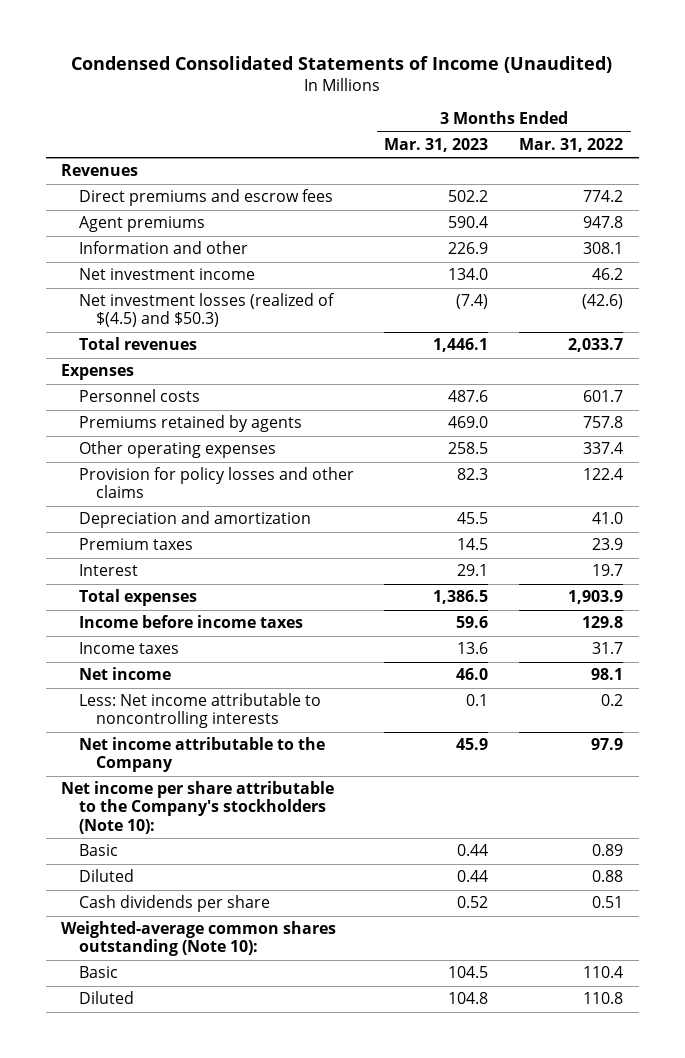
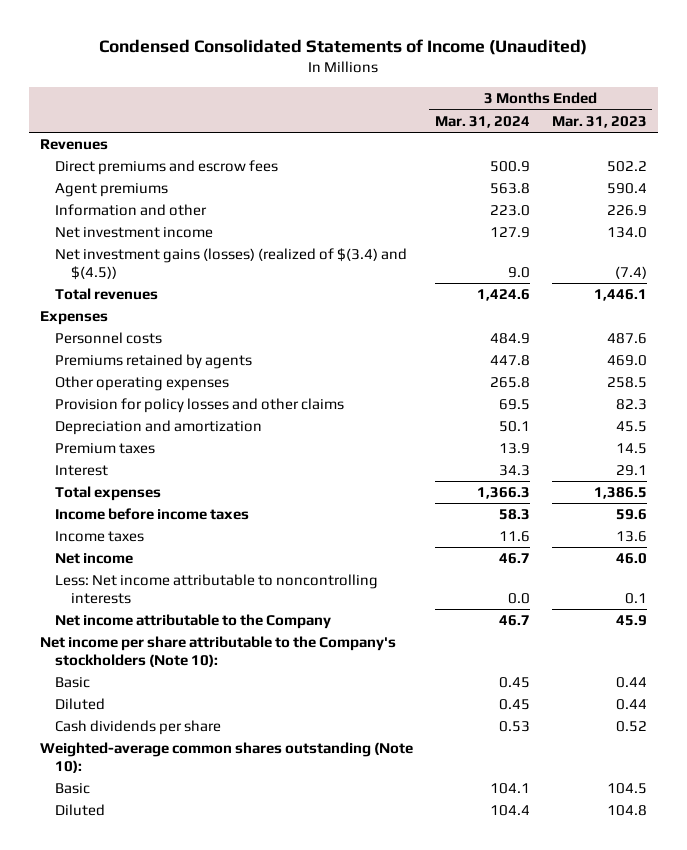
[519,137,624,152] Mar. 31, 2022 -> none
none -> [434,115,530,128] Mar. 31, 2024
[78,293,335,328] Net investment losses (realized of $(4.5) and $50.3) -> [55,248,408,280] Net investment gains (losses) (realized of $(3.4) and $(4.5))

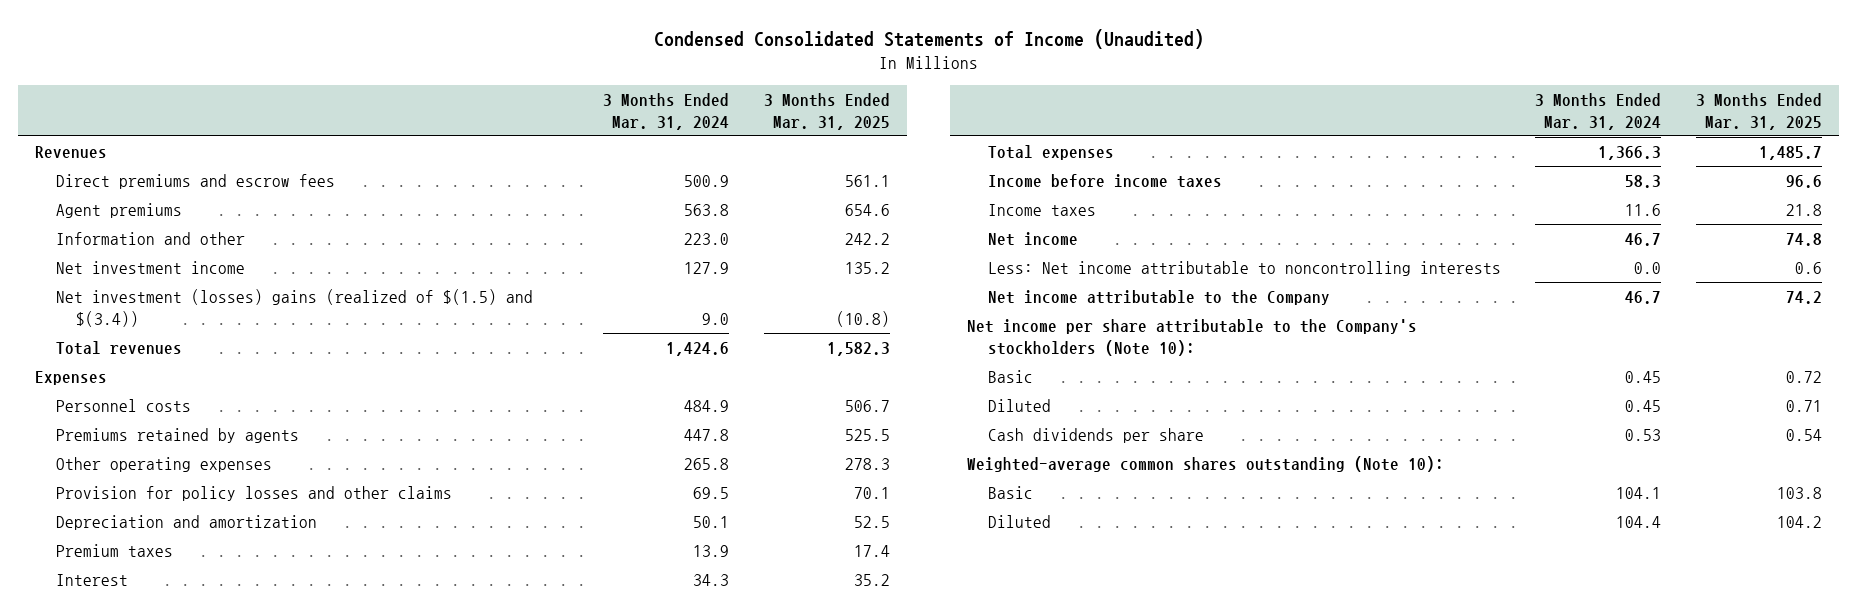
[551,115,647,128] Mar. 31, 2023 -> none
none -> [763,93,890,130] 3 Months Ended Mar. 31, 2025
[55,248,408,280] Net investment gains (losses) (realized of $(3.4) and $(4.5)) -> [55,288,533,327] Net investment (losses) gains (realized of $(1.5) and $(3.4))

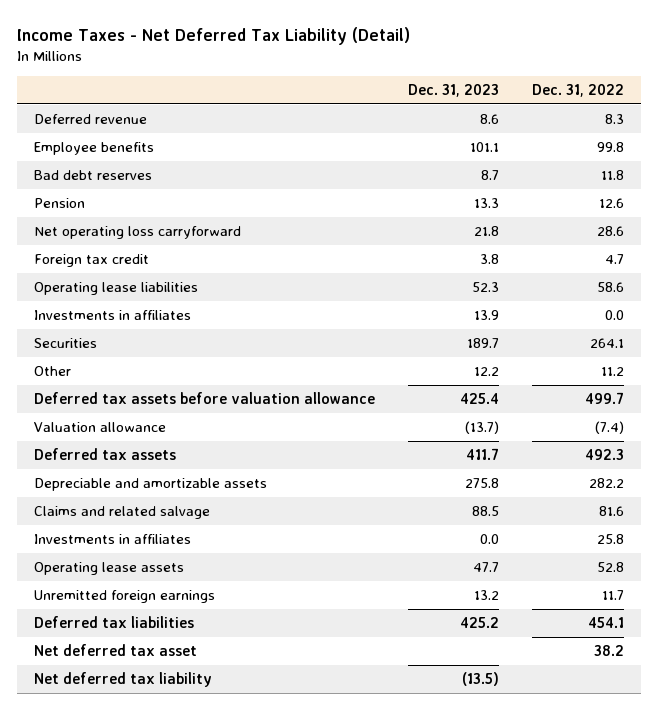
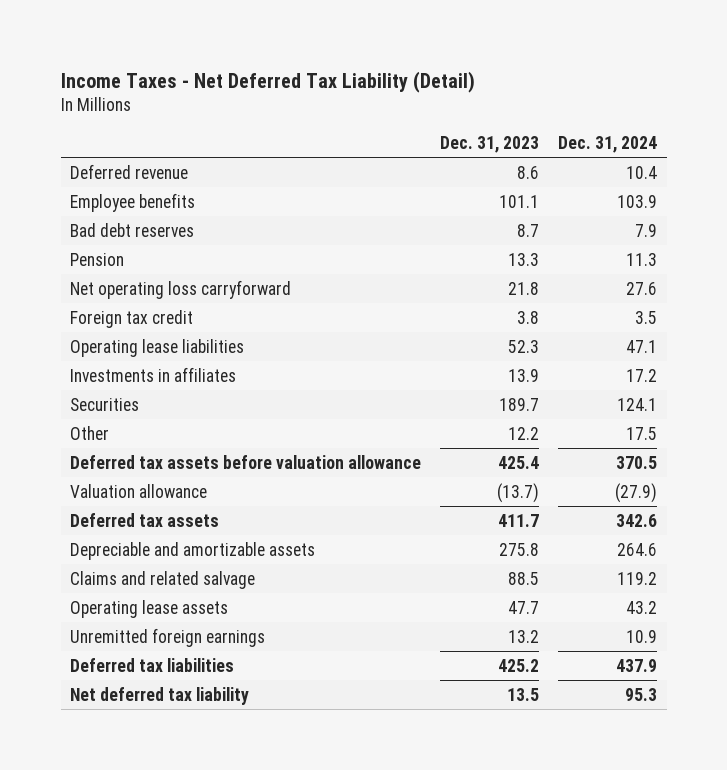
[532,83,625,97] Dec. 31, 2022 -> none
none -> [558,136,658,154] Dec. 31, 2024
[33,534,191,545] Investments in affiliates -> none
[33,644,197,657] Net deferred tax asset -> none
[462,672,500,687] (13.5) -> [507,687,540,701] 13.5

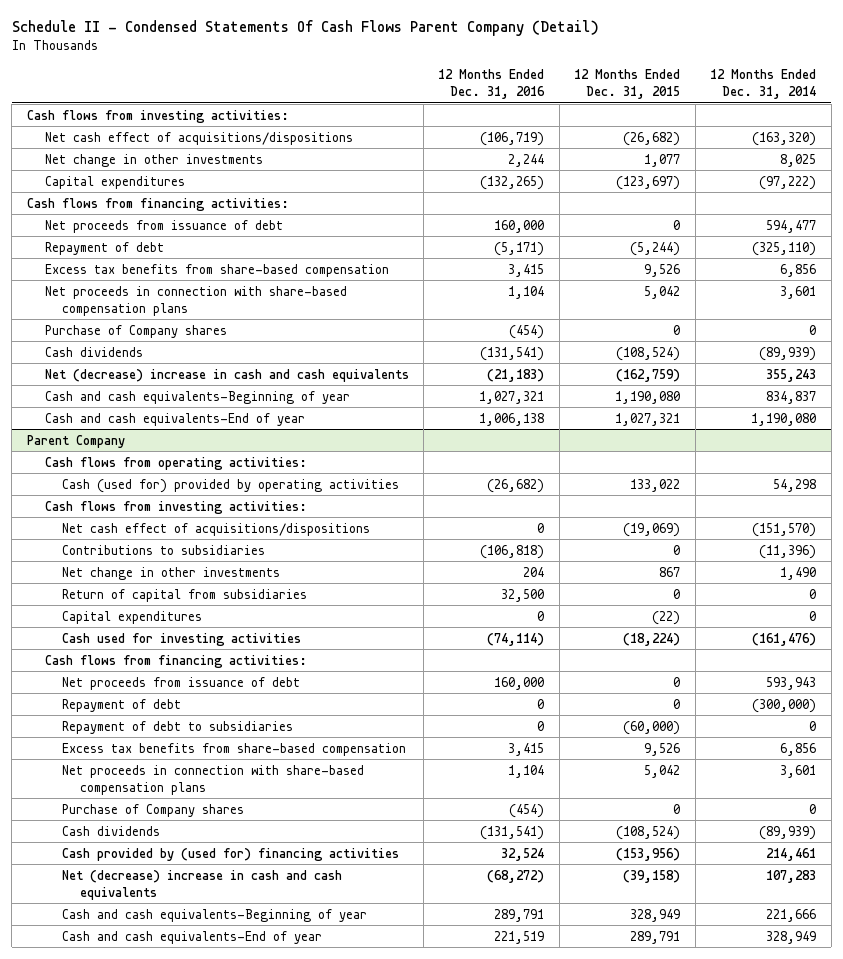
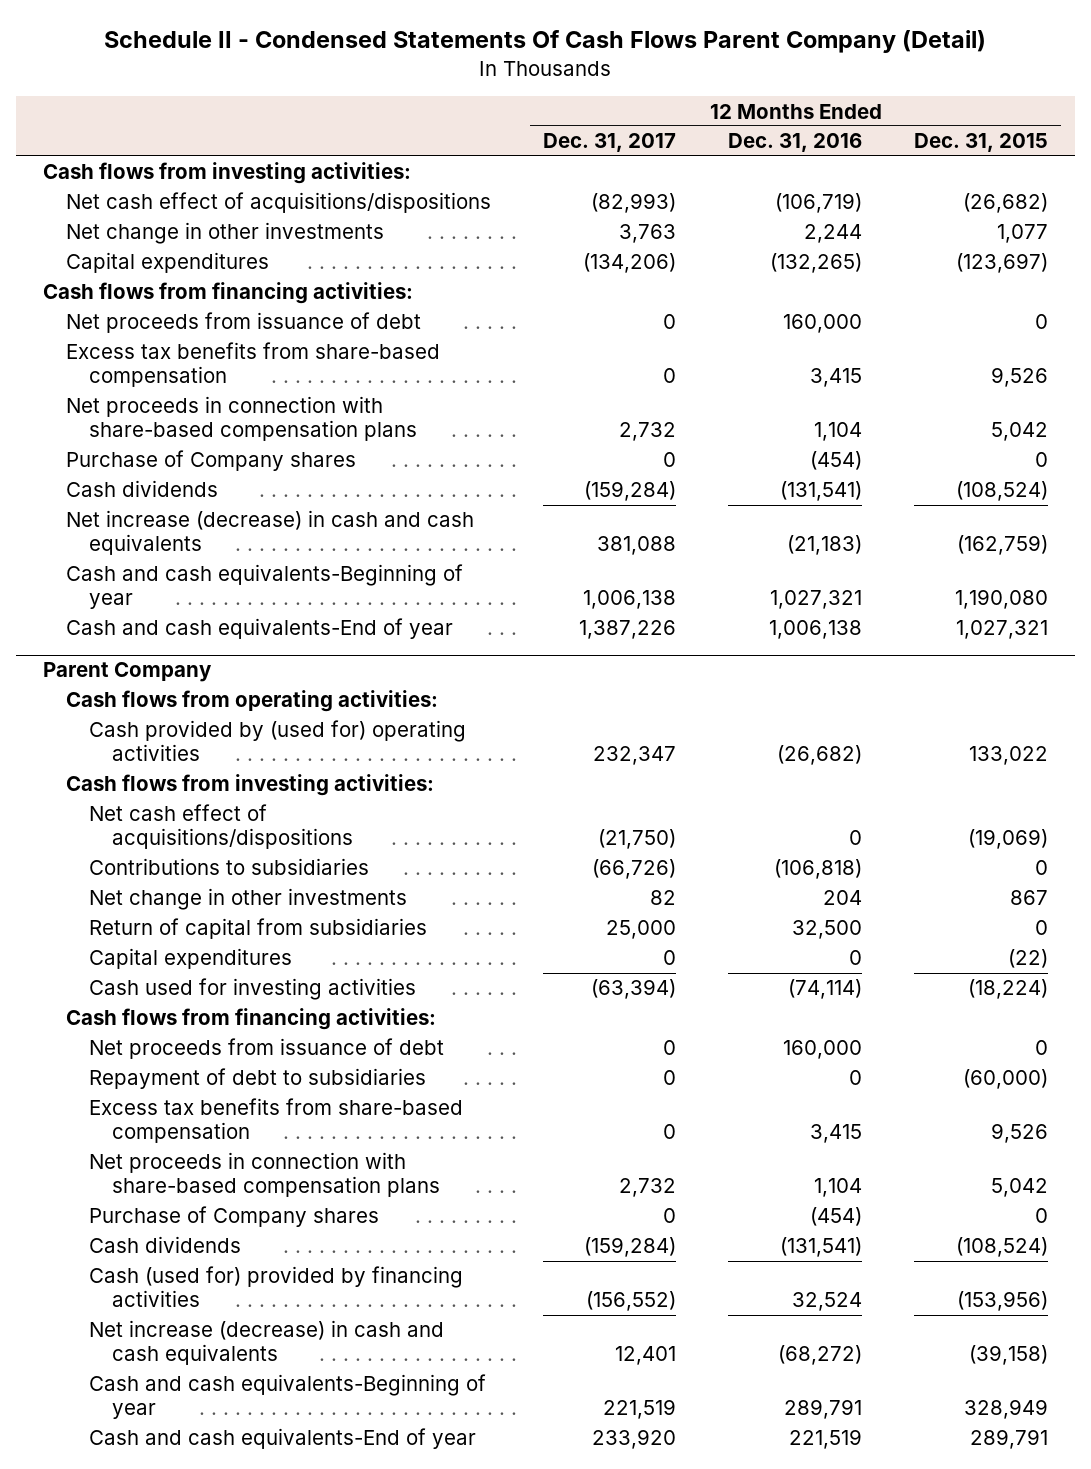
[710,69,817,100] 12 Months Ended Dec. 31, 2014 -> none
none -> [542,133,676,153] Dec. 31, 2017
[44,241,164,255] Repayment of debt -> none
[44,368,409,382] Net (decrease) increase in cash and cash equivalents -> [65,510,474,556] Net increase (decrease) in cash and cash equivalents
[62,478,400,493] Cash (used for) provided by operating activities -> [88,720,466,762] Cash provided by (used for) operating activities
[62,698,182,712] Repayment of debt -> none
[62,847,400,861] Cash provided by (used for) financing activities -> [88,1266,463,1308] Cash (used for) provided by financing activities
[62,869,343,900] Net (decrease) increase in cash and cash equivalents -> [88,1320,444,1366] Net increase (decrease) in cash and cash equivalents

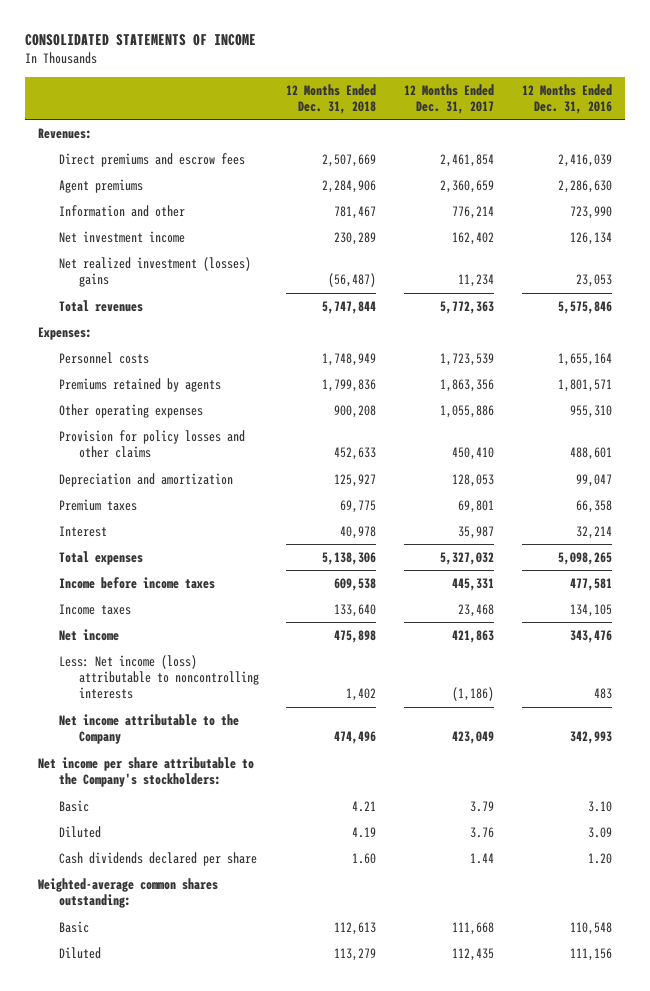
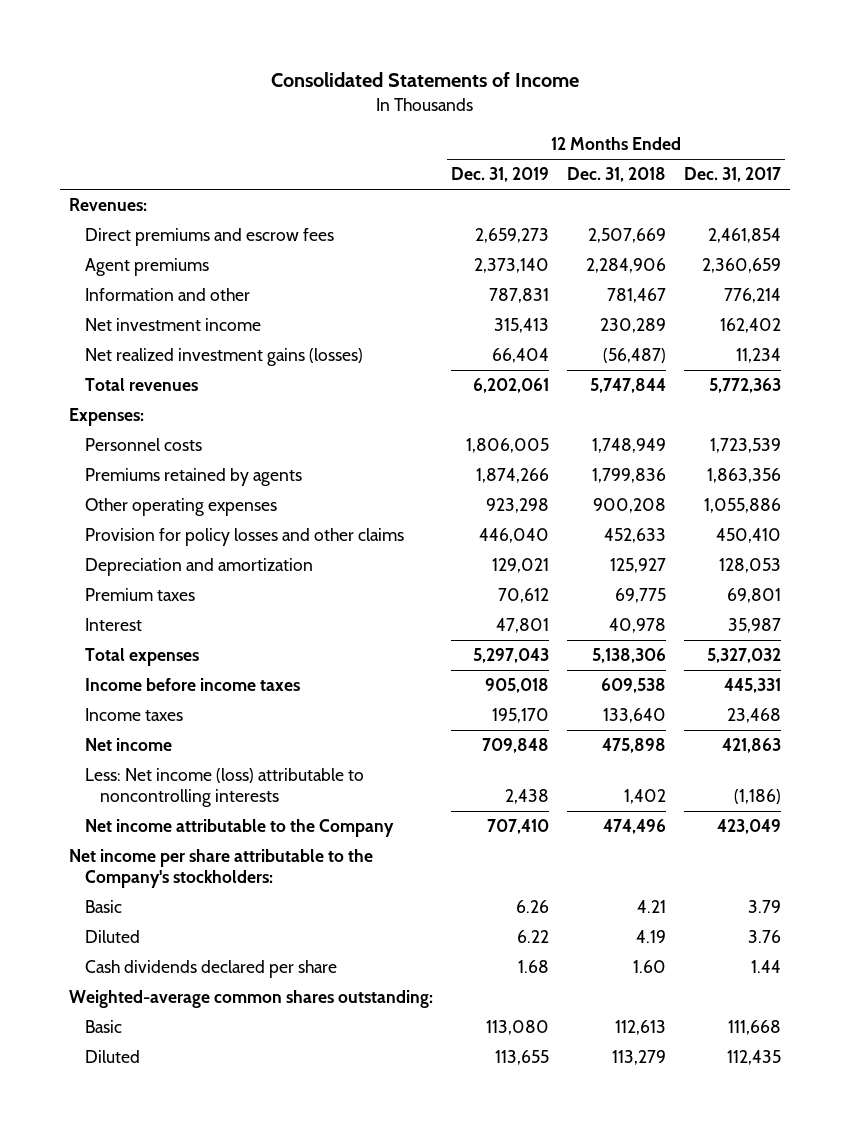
[24,34,256,47] CONSOLIDATED STATEMENTS OF INCOME -> [271,72,580,88] Consolidated Statements of Income
[521,83,612,114] 12 Months Ended Dec. 31, 2016 -> none
none -> [451,167,550,183] Dec. 31, 2019
[58,256,251,288] Net realized investment (losses) gains -> [84,348,363,367] Net realized investment gains (losses)

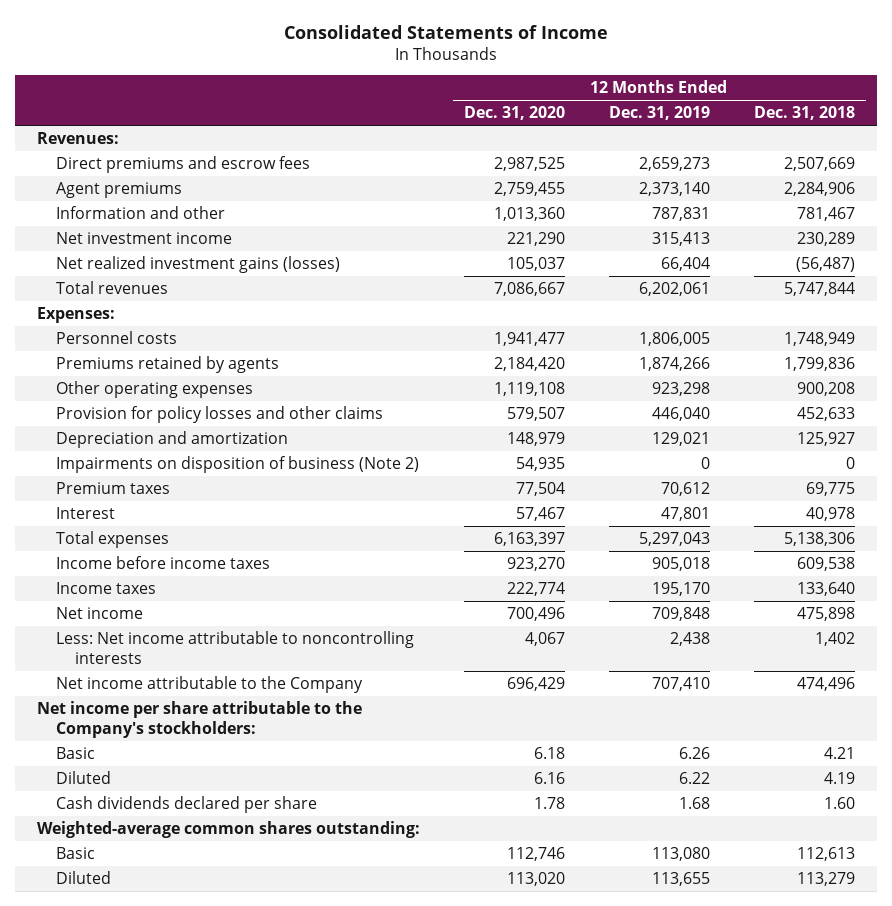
[684,167,782,183] Dec. 31, 2017 -> none
none -> [464,106,566,121] Dec. 31, 2020
none -> [56,455,420,473] Impairments on disposition of business (Note 2)
[84,768,364,807] Less: Net income (loss) attributable to noncontrolling interests -> [56,630,415,664] Less: Net income attributable to noncontrolling interests

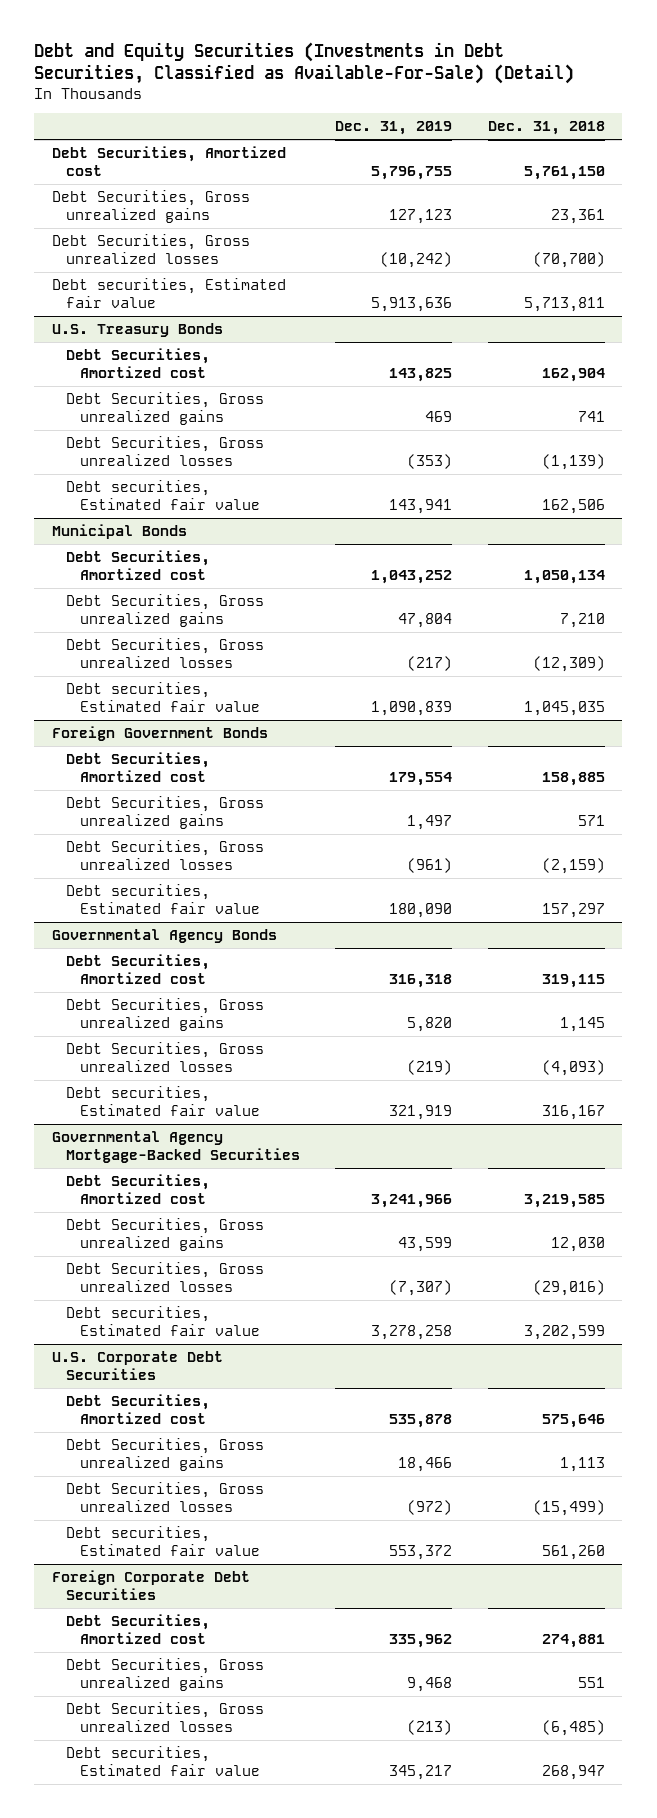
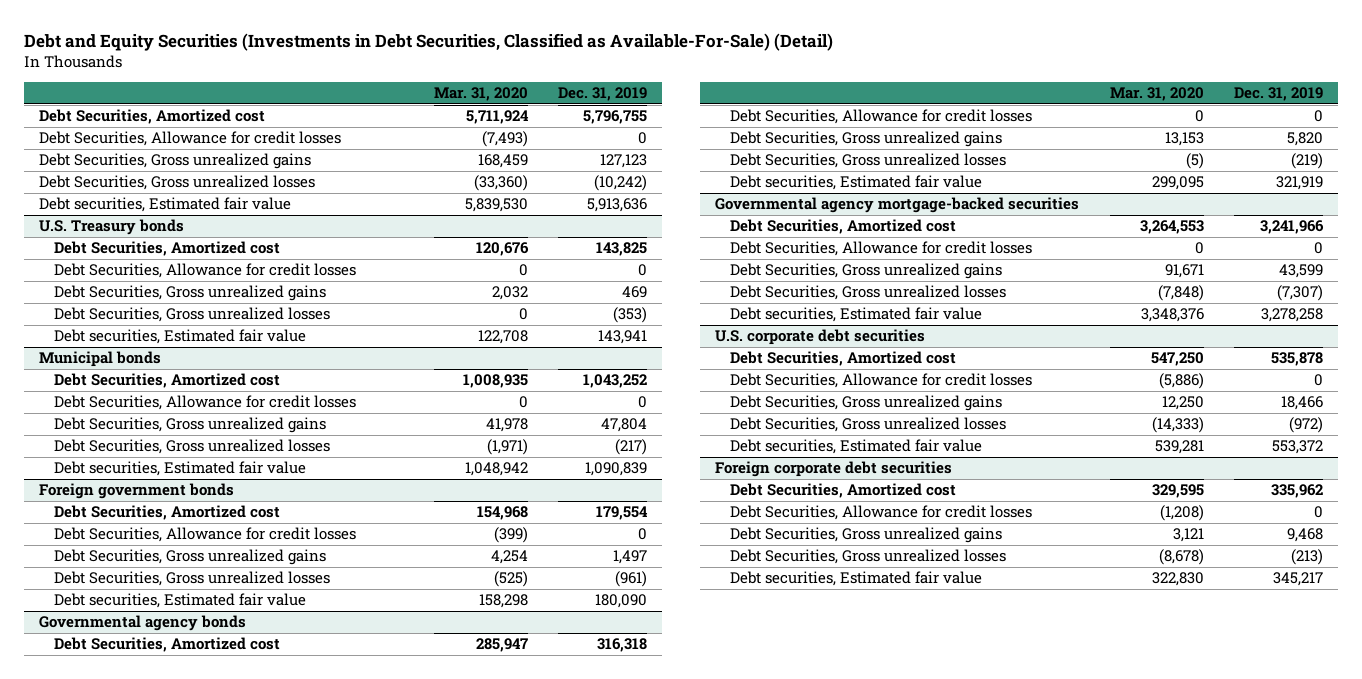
[487,121,605,136] Dec. 31, 2018 -> none
none -> [433,87,528,102] Mar. 31, 2020
none -> [38,131,341,147] Debt Securities, Allowance for credit losses
[51,323,223,338] U.S. Treasury Bonds -> [38,219,184,236] U.S. Treasury bonds
none -> [54,263,357,279] Debt Securities, Allowance for credit losses
[51,524,187,540] Municipal Bonds -> [38,351,161,368] Municipal bonds
none -> [54,395,357,411] Debt Securities, Allowance for credit losses
[51,726,268,742] Foreign Government Bonds -> [38,483,234,500] Foreign government bonds
none -> [54,527,357,543] Debt Securities, Allowance for credit losses
[51,929,277,944] Governmental Agency Bonds -> [38,615,246,632] Governmental agency bonds
none -> [730,109,1033,125] Debt Securities, Allowance for credit losses
[51,1131,301,1164] Governmental Agency Mortgage-Backed Securities -> [714,197,1079,214] Governmental agency mortgage-backed securities
none -> [730,241,1033,257] Debt Securities, Allowance for credit losses
[51,1351,223,1381] U.S. Corporate Debt Securities -> [714,329,925,346] U.S. corporate debt securities
none -> [730,373,1033,389] Debt Securities, Allowance for credit losses
[51,1570,250,1601] Foreign Corporate Debt Securities -> [714,461,952,478] Foreign corporate debt securities
none -> [730,505,1033,521] Debt Securities, Allowance for credit losses

